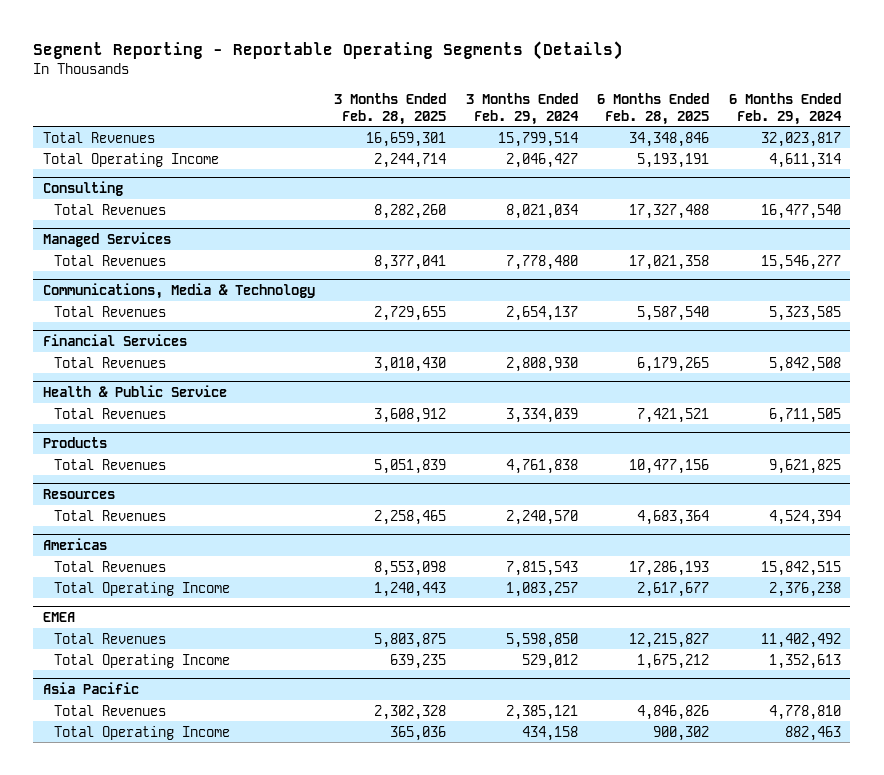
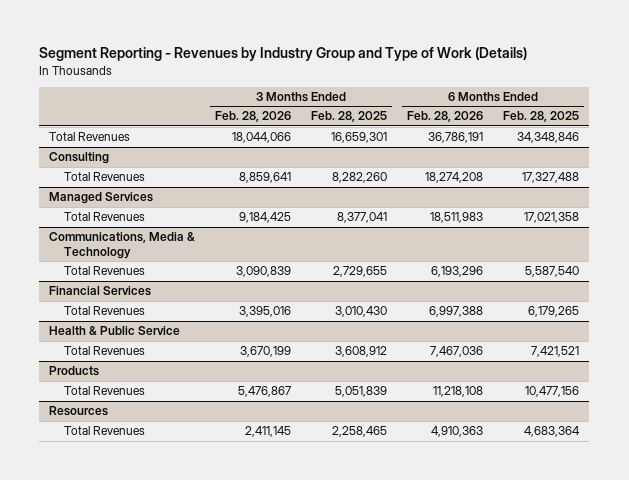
[33,41,624,61] Segment Reporting - Reportable Operating Segments (Details) -> [39,47,528,62] Segment Reporting - Revenues by Industry Group and Type of Work (Details)
[465,92,579,125] 3 Months Ended Feb. 29, 2024 -> none
[728,92,842,125] 6 Months Ended Feb. 29, 2024 -> none
none -> [215,111,292,123] Feb. 28, 2026
none -> [407,111,484,123] Feb. 28, 2026
[43,152,220,167] Total Operating Income -> none
[43,537,108,550] Americas -> none
[54,560,167,572] Total Revenues -> none
[54,581,231,596] Total Operating Income -> none
[43,611,76,622] EMEA -> none
[54,632,167,644] Total Revenues -> none
[54,653,231,668] Total Operating Income -> none
[43,681,140,694] Asia Pacific -> none
[54,704,167,716] Total Revenues -> none
[54,725,231,740] Total Operating Income -> none

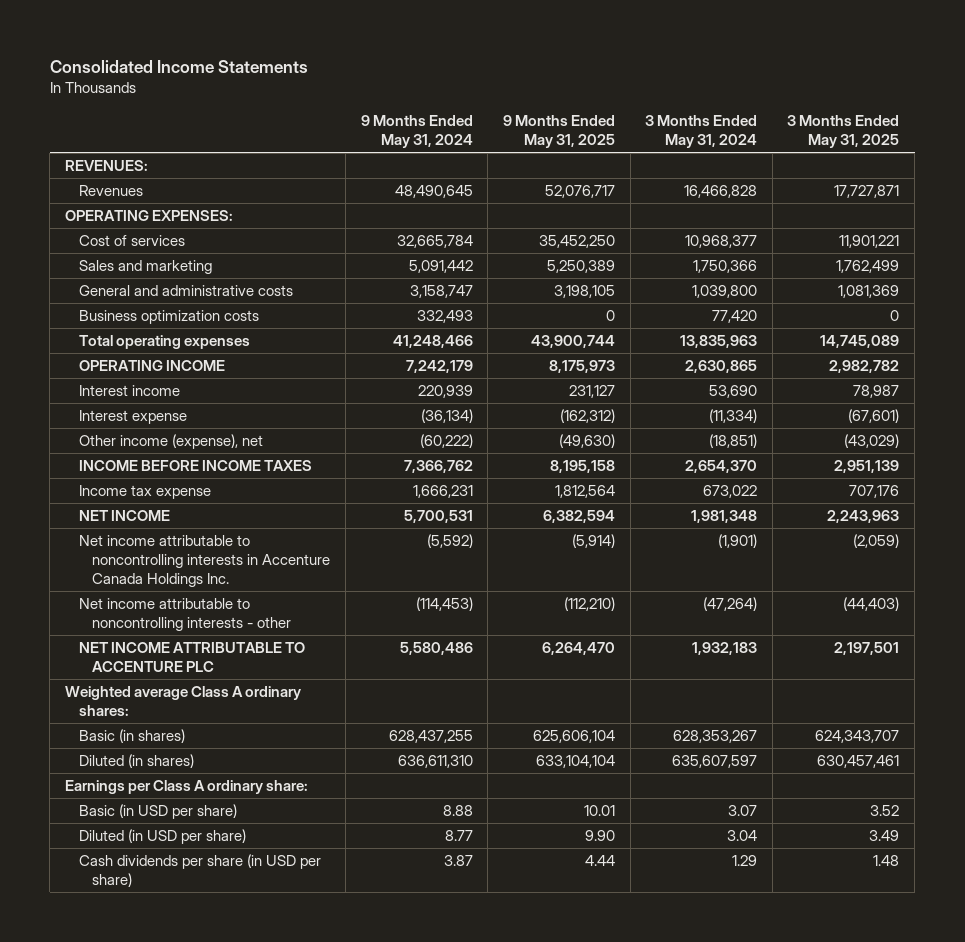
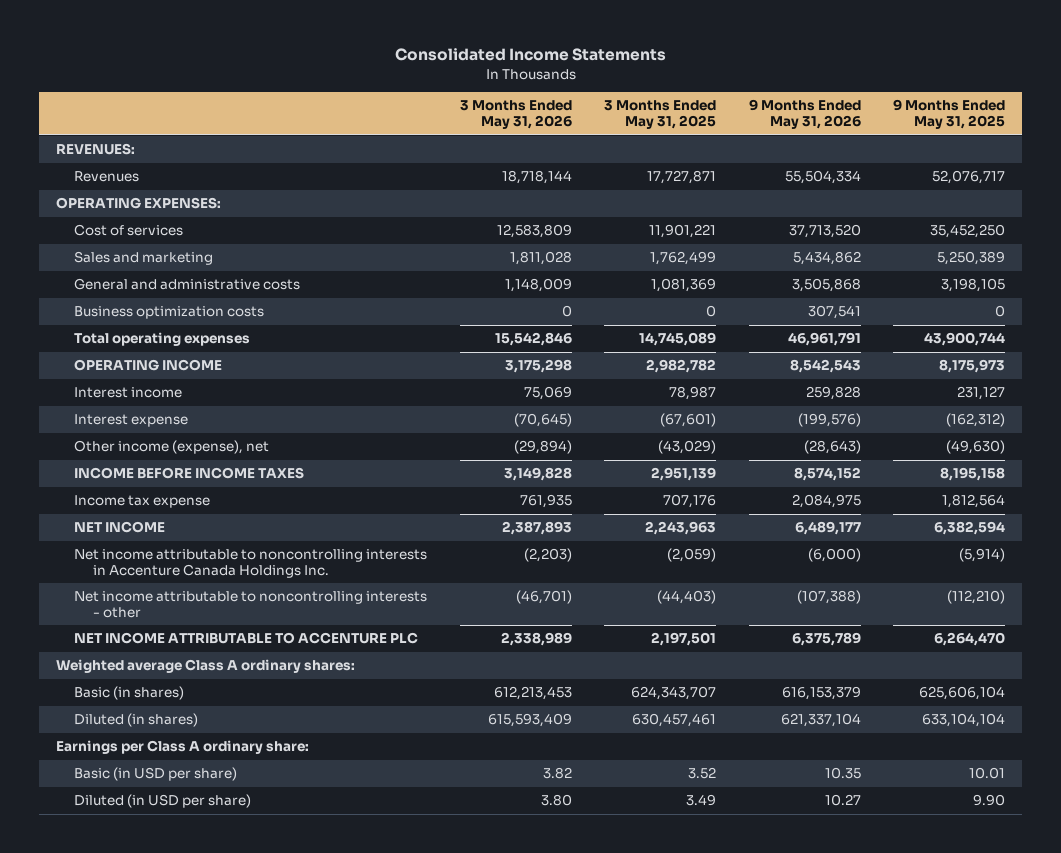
[360,115,473,149] 9 Months Ended May 31, 2024 -> none
[645,115,758,149] 3 Months Ended May 31, 2024 -> none
none -> [459,100,572,130] 3 Months Ended May 31, 2026
none -> [748,99,861,130] 9 Months Ended May 31, 2026
[78,854,321,888] Cash dividends per share (in USD per share) -> none

